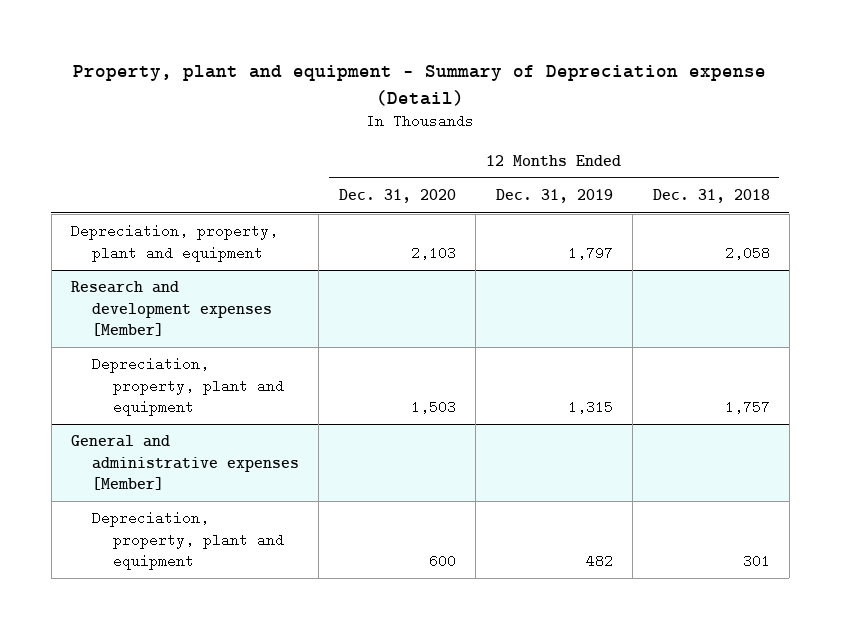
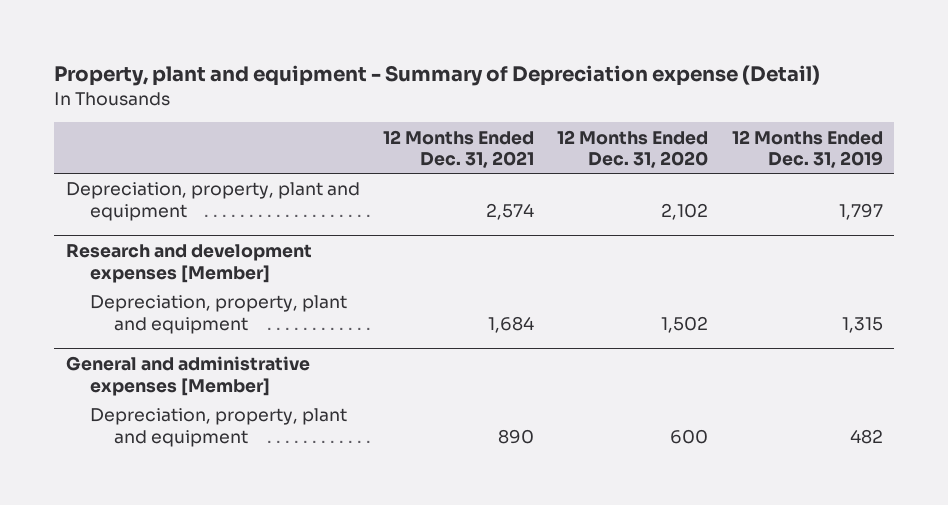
[652,189,770,204] Dec. 31, 2018 -> none
none -> [382,129,534,169] 12 Months Ended Dec. 31, 2021
[410,245,456,260] 2,103 -> [661,202,709,220] 2,102
[410,400,456,415] 1,503 -> [661,315,709,333] 1,502

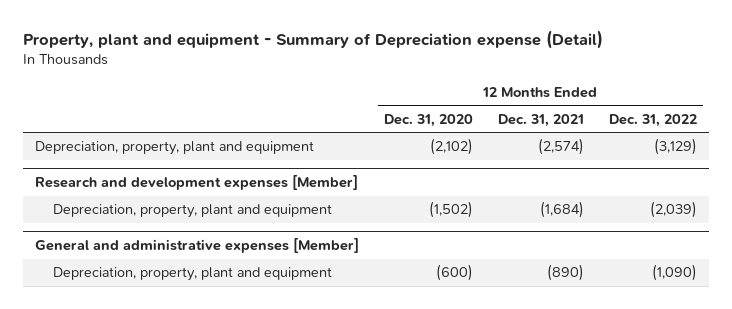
[731,129,883,169] 12 Months Ended Dec. 31, 2019 -> none
none -> [608,113,697,127] Dec. 31, 2022
[485,202,534,220] 2,574 -> [537,138,584,156] (2,574)
[661,202,709,220] 2,102 -> [429,138,473,156] (2,102)
[487,315,534,333] 1,684 -> [539,201,584,219] (1,684)
[661,315,709,333] 1,502 -> [428,201,473,219] (1,502)
[497,428,534,444] 890 -> [546,264,584,282] (890)
[670,428,709,444] 600 -> [435,264,473,282] (600)

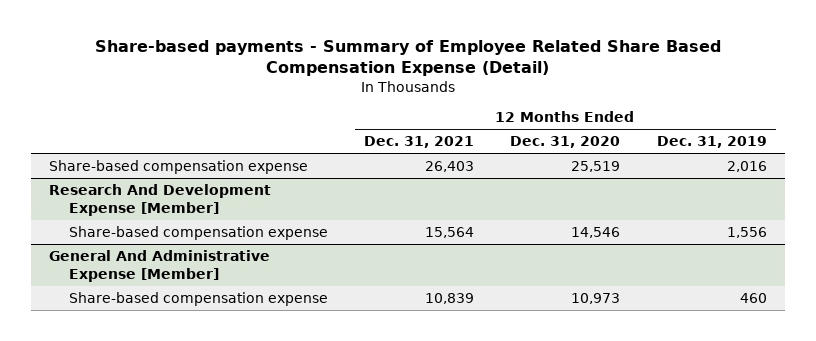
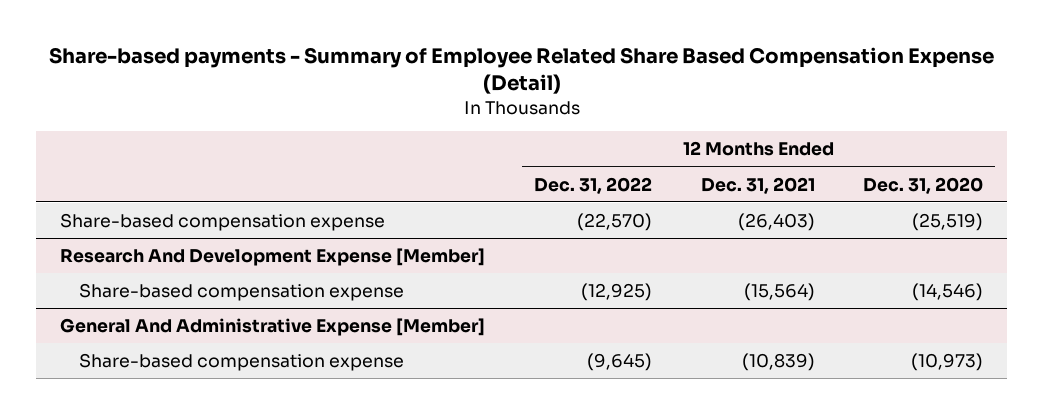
[656,136,767,149] Dec. 31, 2019 -> none
none -> [534,176,653,194] Dec. 31, 2022
[425,161,475,173] 26,403 -> [737,213,815,232] (26,403)
[571,161,621,173] 25,519 -> [912,213,984,232] (25,519)
[425,227,475,239] 15,564 -> [743,283,815,302] (15,564)
[571,227,621,239] 14,546 -> [912,283,984,302] (14,546)
[425,293,475,305] 10,839 -> [741,353,815,372] (10,839)
[571,293,621,305] 10,973 -> [911,353,984,372] (10,973)

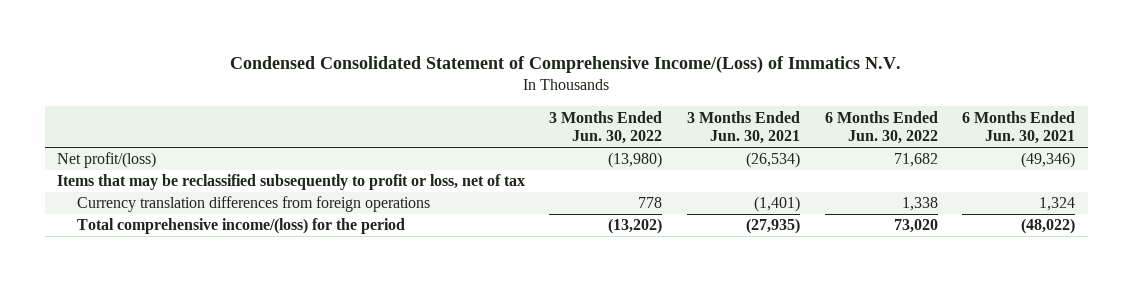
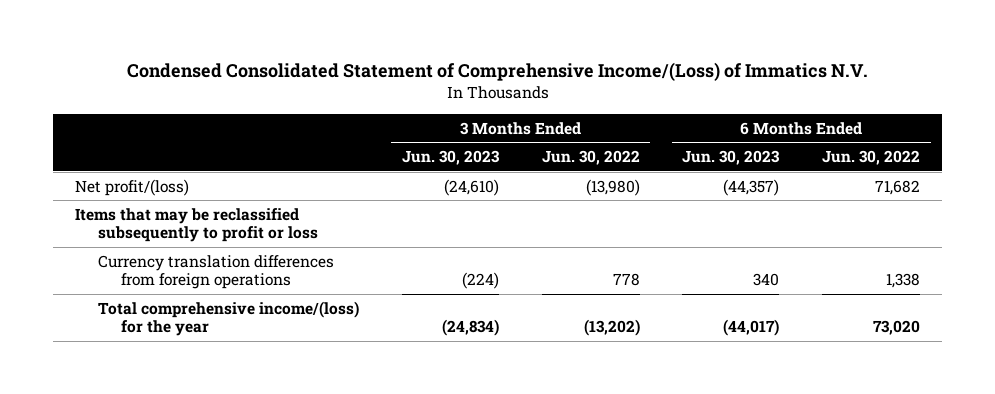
[687,110,801,144] 3 Months Ended Jun. 30, 2021 -> none
[962,110,1076,144] 6 Months Ended Jun. 30, 2021 -> none
none -> [401,150,500,166] Jun. 30, 2023
none -> [682,150,781,166] Jun. 30, 2023
[56,174,525,191] Items that may be reclassified subsequently to profit or loss, net of tax -> [74,207,318,243] Items that may be reclassified subsequently to profit or loss
[77,218,406,235] Total comprehensive income/(loss) for the period -> [97,300,359,337] Total comprehensive income/(loss) for the year

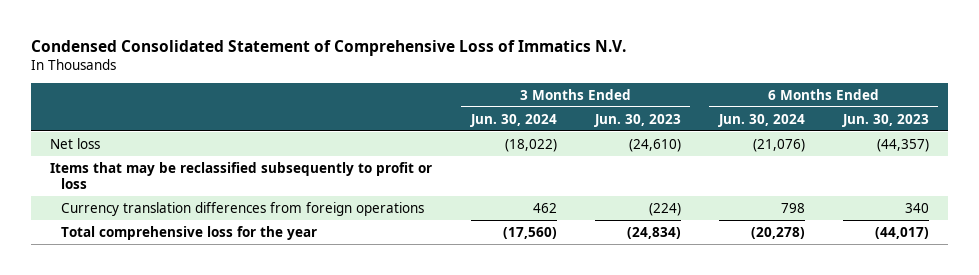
[126,62,868,82] Condensed Consolidated Statement of Comprehensive Income/(Loss) of Immatics N.V. -> [31,40,627,57] Condensed Consolidated Statement of Comprehensive Loss of Immatics N.V.
[541,150,640,166] Jun. 30, 2022 -> none
[822,150,921,166] Jun. 30, 2022 -> none
none -> [469,113,557,127] Jun. 30, 2024
none -> [717,113,805,127] Jun. 30, 2024
[74,178,189,196] Net profit/(loss) -> [50,137,101,149] Net loss
[97,300,359,337] Total comprehensive income/(loss) for the year -> [61,225,318,240] Total comprehensive loss for the year

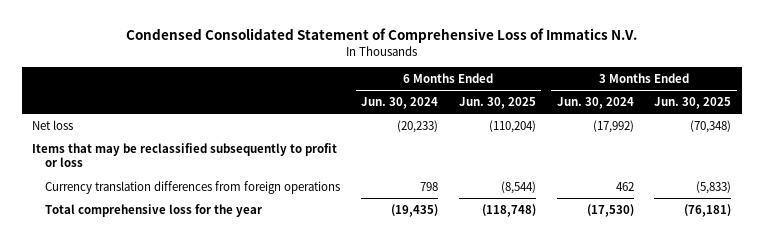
[593,113,681,127] Jun. 30, 2023 -> none
[841,113,929,127] Jun. 30, 2023 -> none
none -> [458,97,536,110] Jun. 30, 2025
none -> [654,97,732,110] Jun. 30, 2025
[504,138,557,152] (18,022) -> [592,119,634,133] (17,992)
[752,138,805,152] (21,076) -> [396,119,438,133] (20,233)
[502,226,557,239] (17,560) -> [586,203,634,217] (17,530)
[750,226,805,239] (20,278) -> [390,203,438,217] (19,435)

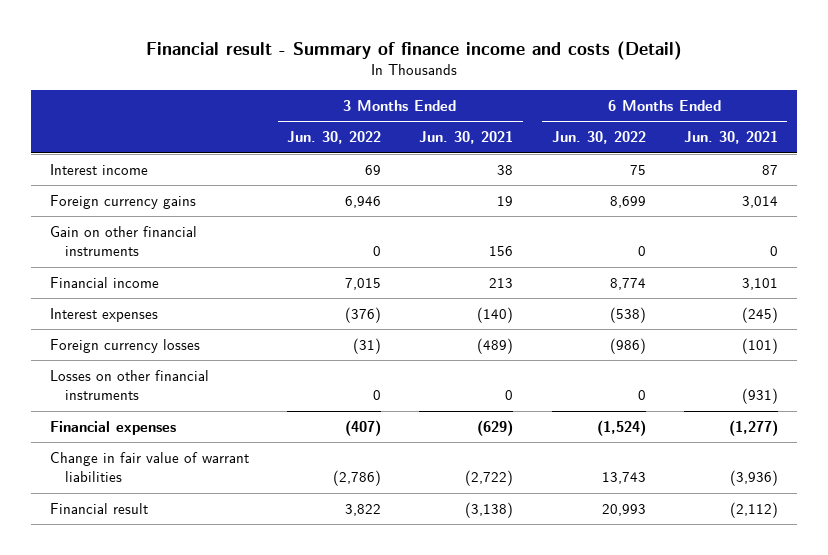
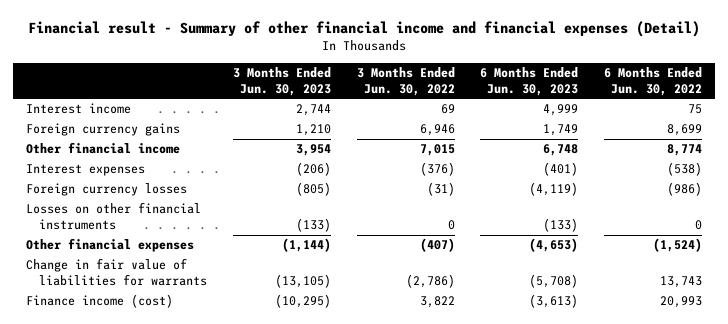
[145,40,682,60] Financial result - Summary of finance income and costs (Detail) -> [28,21,701,38] Financial result - Summary of other financial income and financial expenses (Detail)
[419,131,514,145] Jun. 30, 2021 -> none
[683,131,778,145] Jun. 30, 2021 -> none
none -> [232,67,331,97] 3 Months Ended Jun. 30, 2023
none -> [480,67,579,97] 6 Months Ended Jun. 30, 2023
[50,225,198,257] Gain on other financial instruments -> none
[50,276,160,288] Financial income -> [26,142,181,155] Other financial income
[50,420,177,435] Financial expenses -> [26,238,195,253] Other financial expenses
[50,451,250,483] Change in fair value of warrant liabilities -> [26,258,208,287] Change in fair value of liabilities for warrants
[50,502,149,514] Financial result -> [26,294,174,309] Finance income (cost)

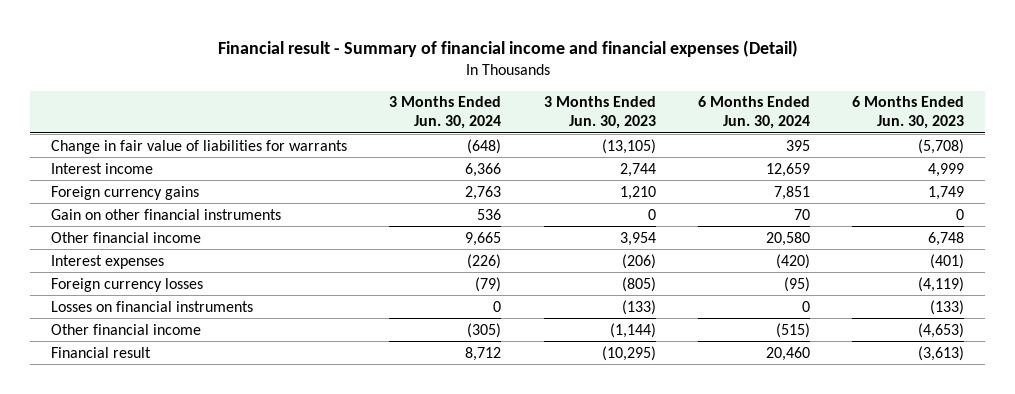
[28,21,701,38] Financial result - Summary of other financial income and financial expenses (Detail) -> [217,40,798,58] Financial result - Summary of financial income and financial expenses (Detail)
[356,67,455,97] 3 Months Ended Jun. 30, 2022 -> none
[603,67,702,97] 6 Months Ended Jun. 30, 2022 -> none
none -> [389,96,502,130] 3 Months Ended Jun. 30, 2024
none -> [697,96,810,130] 6 Months Ended Jun. 30, 2024
[26,258,208,287] Change in fair value of liabilities for warrants -> [51,139,348,154] Change in fair value of liabilities for warrants
none -> [51,208,282,220] Gain on other financial instruments
[26,202,202,231] Losses on other financial instruments -> [51,300,254,312] Losses on financial instruments
[26,238,195,253] Other financial expenses -> [51,323,202,335] Other financial income
[26,294,174,309] Finance income (cost) -> [51,346,152,358] Financial result

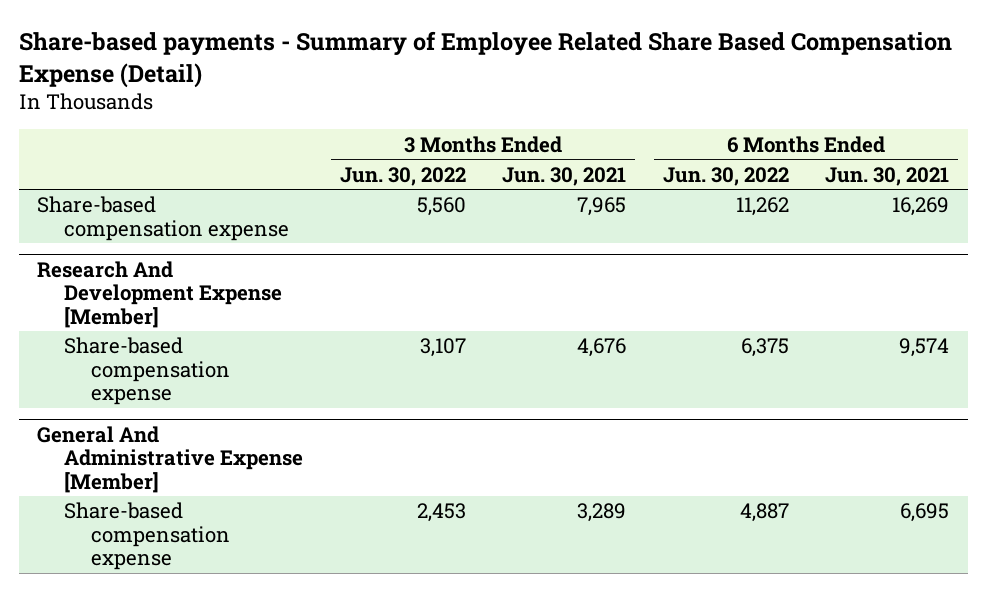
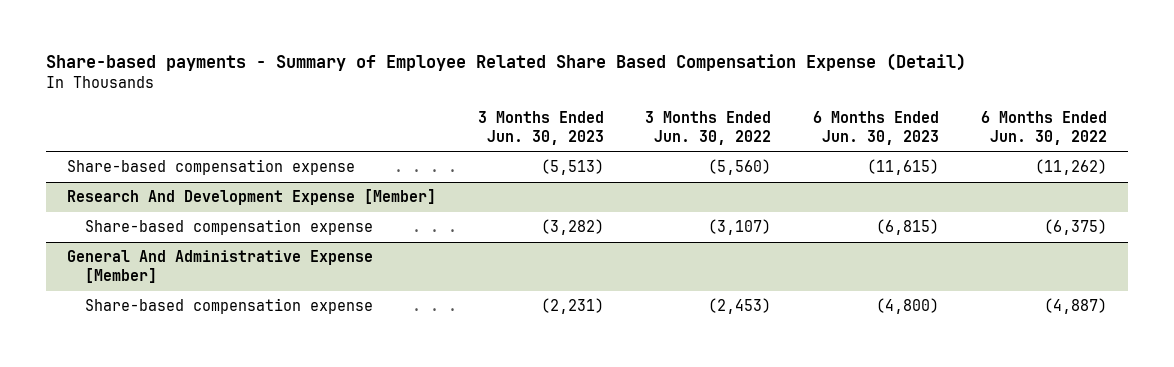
[502,166,627,186] Jun. 30, 2021 -> none
[825,166,950,186] Jun. 30, 2021 -> none
none -> [477,110,604,145] 3 Months Ended Jun. 30, 2023
none -> [813,110,940,145] 6 Months Ended Jun. 30, 2023
[416,197,466,217] 5,560 -> [708,159,772,176] (5,560)
[735,197,789,217] 11,262 -> [1035,159,1108,176] (11,262)
[419,338,466,358] 3,107 -> [708,219,772,236] (3,107)
[740,338,789,358] 6,375 -> [1044,219,1108,236] (6,375)
[416,503,466,523] 2,453 -> [708,298,772,315] (2,453)
[739,503,789,523] 4,887 -> [1044,298,1108,315] (4,887)

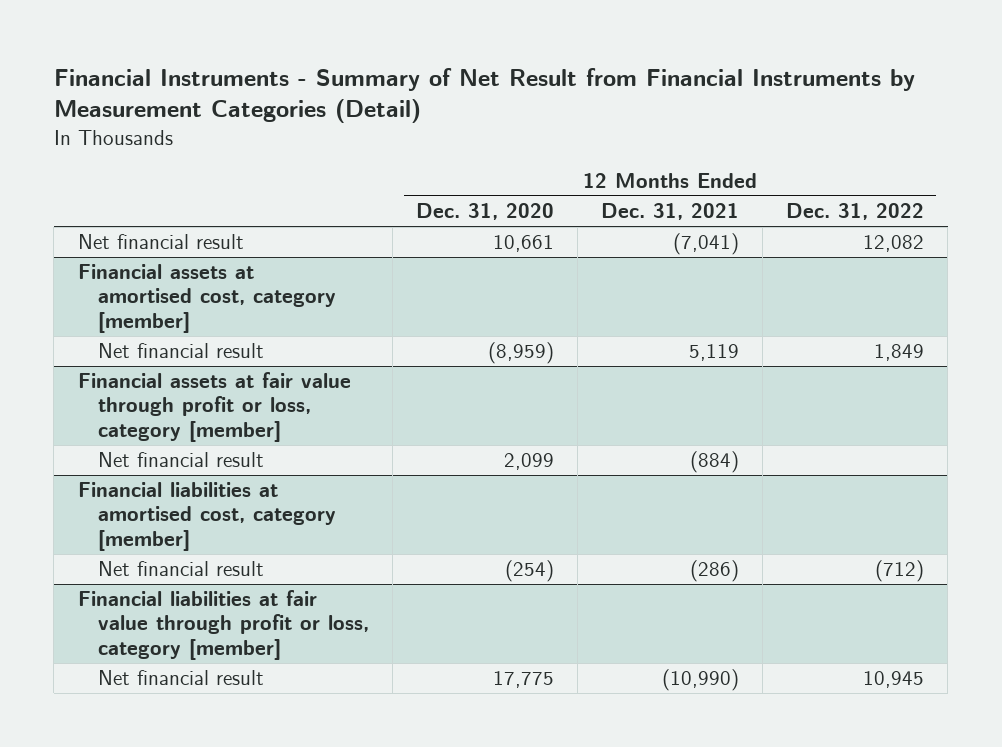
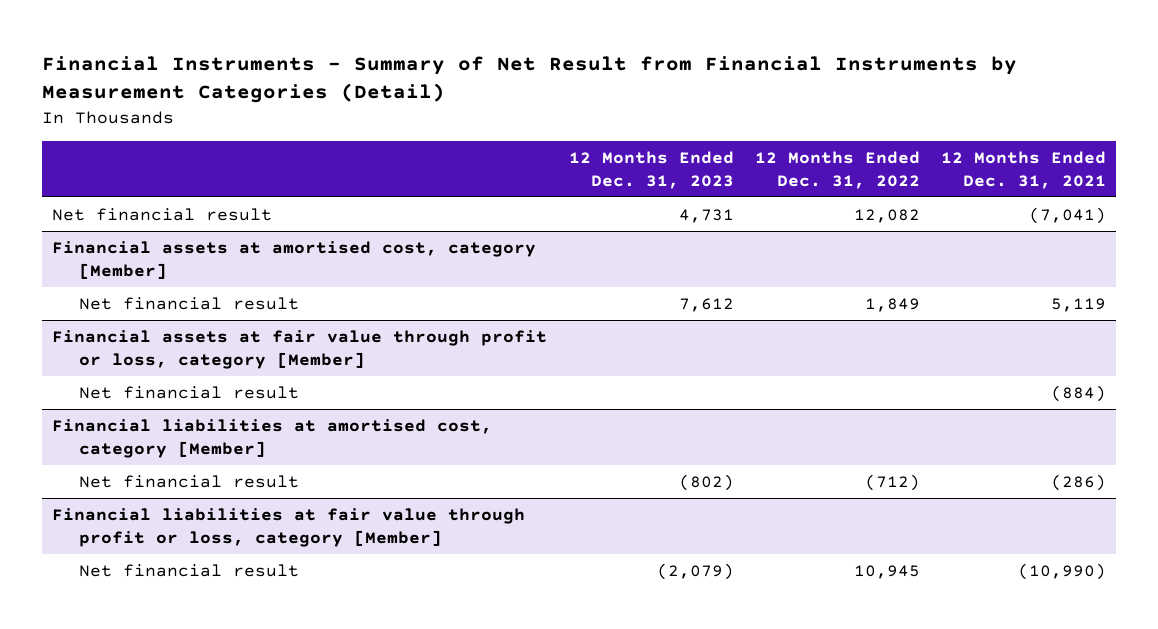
[416,202,555,220] Dec. 31, 2020 -> none
none -> [568,150,734,189] 12 Months Ended Dec. 31, 2023
[77,264,337,333] Financial assets at amortised cost, category [member] -> [52,241,537,279] Financial assets at amortised cost, category [Member]
[77,372,351,442] Financial assets at fair value through profit or loss, category [member] -> [52,330,548,369] Financial assets at fair value through profit or loss, category [Member]
[77,482,337,551] Financial liabilities at amortised cost, category [member] -> [52,419,493,458] Financial liabilities at amortised cost, category [Member]
[77,590,370,660] Financial liabilities at fair value through profit or loss, category [member] -> [52,508,526,547] Financial liabilities at fair value through profit or loss, category [Member]

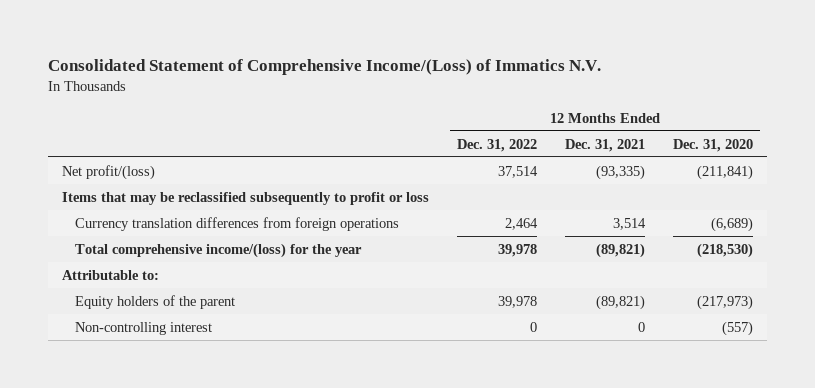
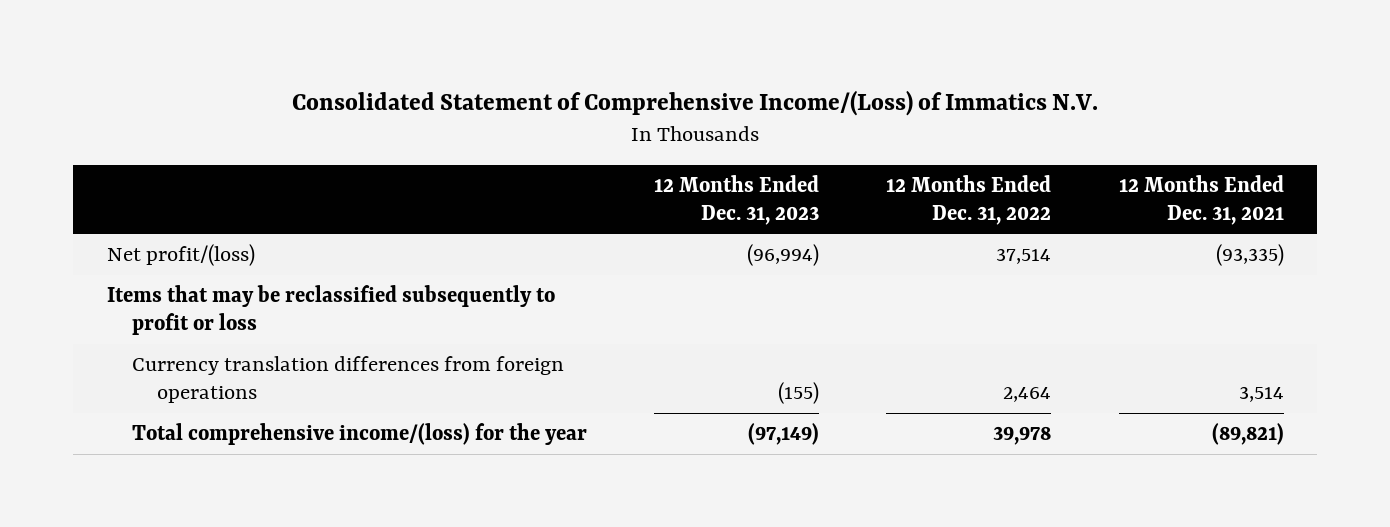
[673,138,754,152] Dec. 31, 2020 -> none
none -> [654,174,820,225] 12 Months Ended Dec. 31, 2023
[62,269,160,280] Attributable to: -> none
[75,294,236,309] Equity holders of the parent -> none
[75,321,213,335] Non-controlling interest -> none

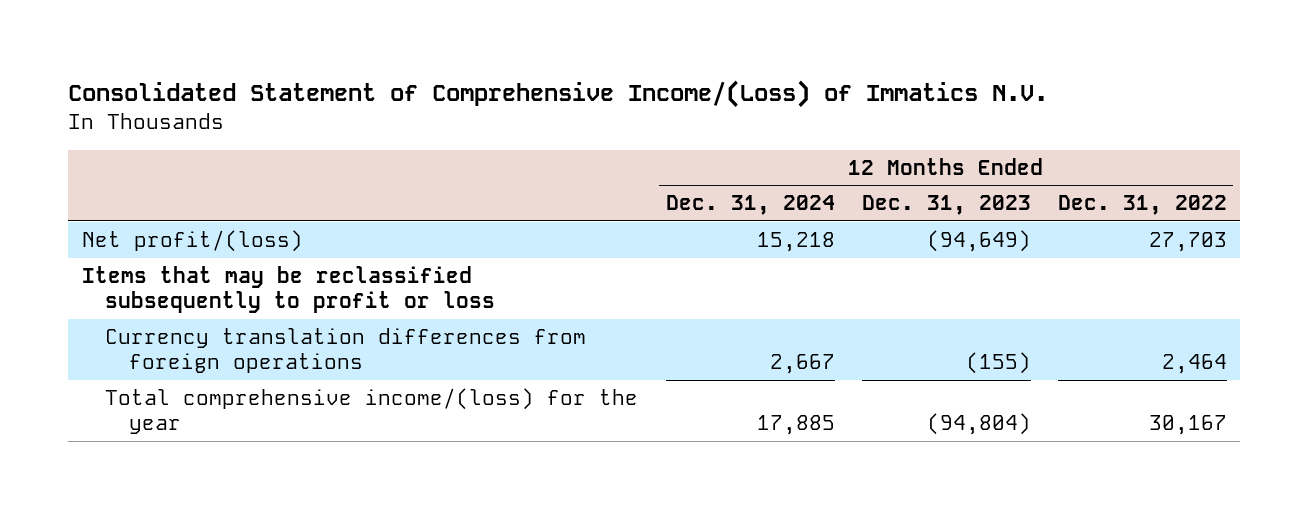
[1118,174,1284,225] 12 Months Ended Dec. 31, 2021 -> none
none -> [665,195,835,216] Dec. 31, 2024
[747,243,820,266] (96,994) -> [926,230,1031,253] (94,649)
[996,247,1052,264] 37,514 -> [1148,232,1227,253] 27,703
[748,422,820,445] (97,149) -> [926,413,1031,436] (94,804)
[993,425,1052,445] 39,978 -> [1148,415,1227,436] 30,167

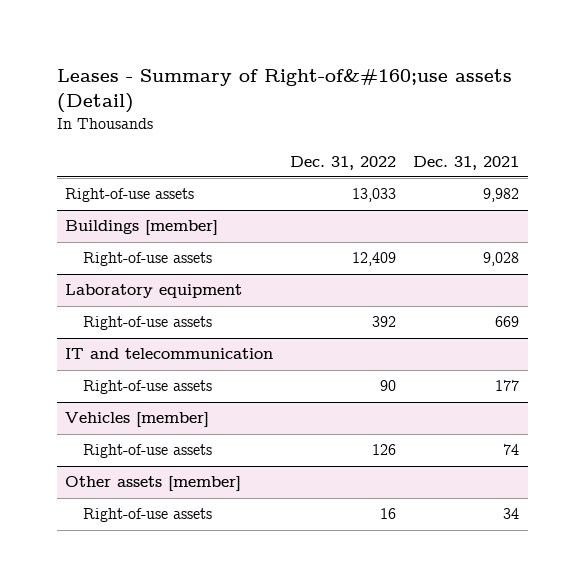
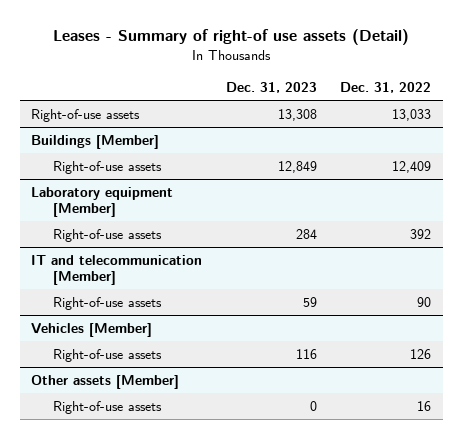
[56,67,512,114] Leases - Summary of Right-of&#160;use assets (Detail) -> [53,29,410,46] Leases - Summary of right-of use assets (Detail)
[413,155,520,170] Dec. 31, 2021 -> none
none -> [225,82,317,94] Dec. 31, 2023
[65,220,219,236] Buildings [member] -> [31,134,160,149] Buildings [Member]
[65,284,243,299] Laboratory equipment -> [31,186,174,218] Laboratory equipment [Member]
[65,348,274,360] IT and telecommunication -> [31,254,203,286] IT and telecommunication [Member]
[65,412,210,428] Vehicles [member] -> [31,322,153,337] Vehicles [Member]
[65,476,242,492] Other assets [member] -> [31,374,180,389] Other assets [Member]

